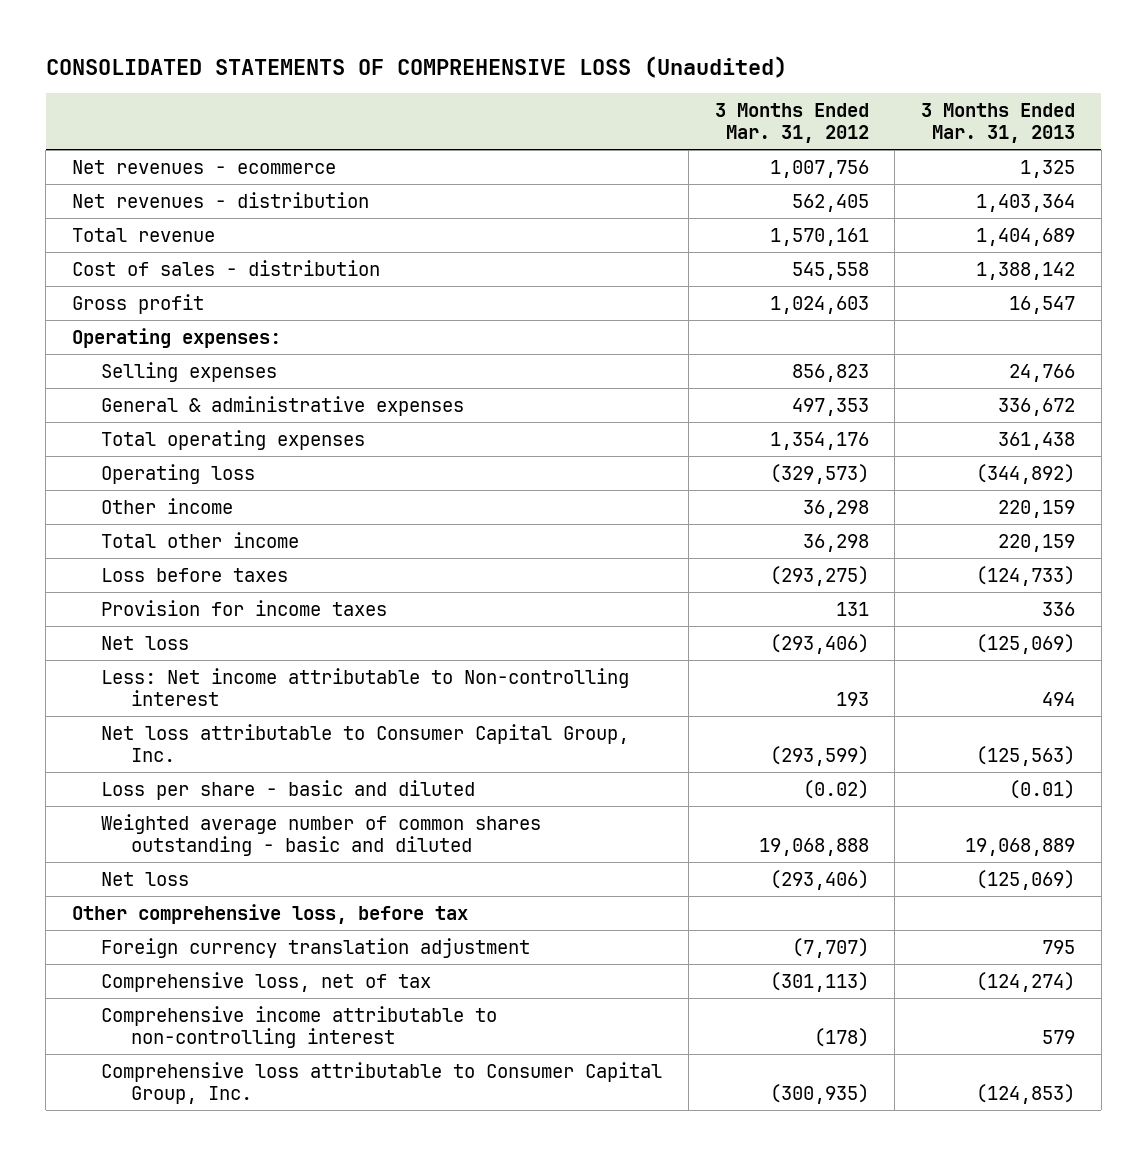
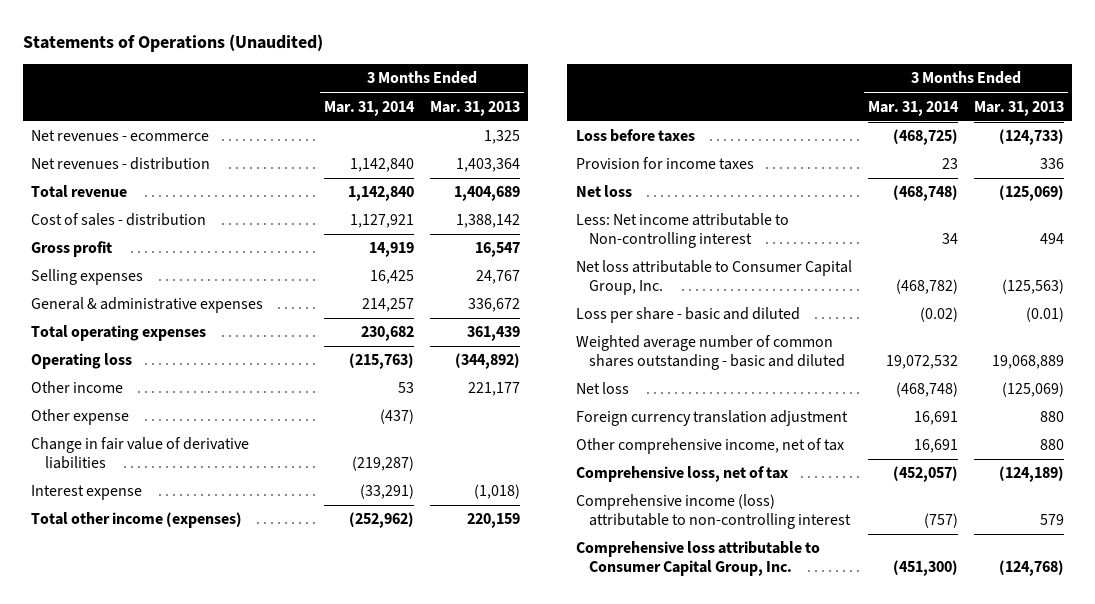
[45,55,787,78] CONSOLIDATED STATEMENTS OF COMPREHENSIVE LOSS (Unaudited) -> [23,33,324,52] Statements of Operations (Unaudited)
[714,102,869,144] 3 Months Ended Mar. 31, 2012 -> none
none -> [323,100,415,116] Mar. 31, 2014
[71,327,281,348] Operating expenses: -> none
[1009,363,1076,382] 24,766 -> [475,270,520,285] 24,767
[998,431,1076,450] 361,438 -> [466,326,520,342] 361,439
[998,499,1076,518] 220,159 -> [467,382,520,397] 221,177
none -> [31,409,130,426] Other expense
none -> [31,437,250,470] Change in fair value of derivative liabilities
none -> [31,485,143,501] Interest expense
[101,531,300,548] Total other income -> [31,512,243,529] Total other income (expenses)
[71,903,468,924] Other comprehensive loss, before tax -> none
[1042,939,1076,954] 795 -> [1039,411,1064,423] 880
none -> [575,438,844,455] Other comprehensive income, net of tax
[976,971,1076,992] (124,274) -> [998,466,1064,483] (124,189)
[101,1005,498,1049] Comprehensive income attributable to non-controlling interest -> [575,494,851,530] Comprehensive income (loss) attributable to non-controlling interest
[976,1084,1076,1105] (124,853) -> [998,560,1064,577] (124,768)

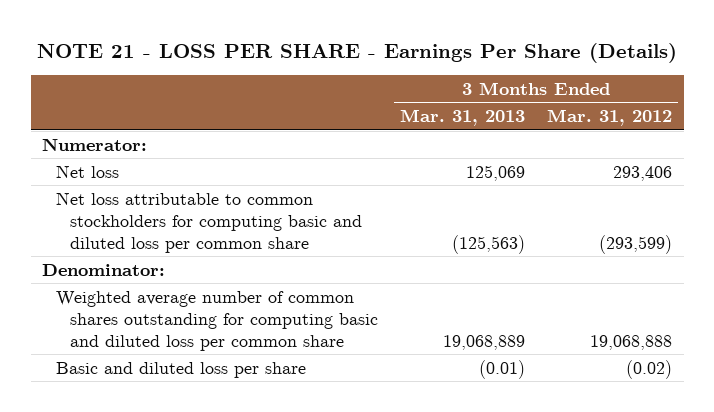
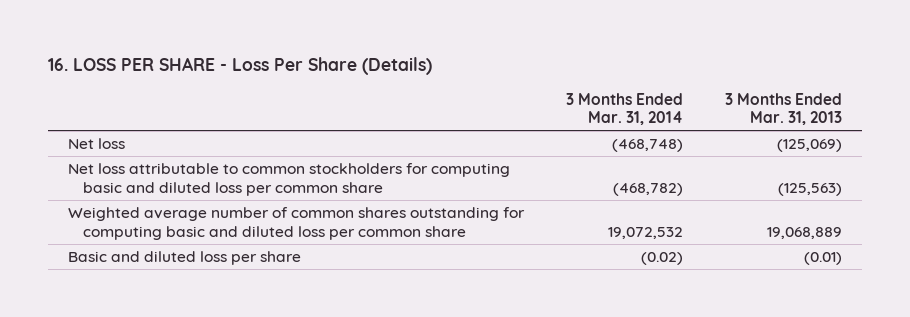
[37,42,678,63] NOTE 21 - LOSS PER SHARE - Earnings Per Share (Details) -> [47,57,432,76] 16. LOSS PER SHARE - Loss Per Share (Details)
[547,109,673,127] Mar. 31, 2012 -> none
none -> [566,92,684,126] 3 Months Ended Mar. 31, 2014
[41,137,147,151] Numerator: -> none
[466,164,526,181] 125,069 -> [776,139,842,153] (125,069)
[41,263,165,276] Denominator: -> none

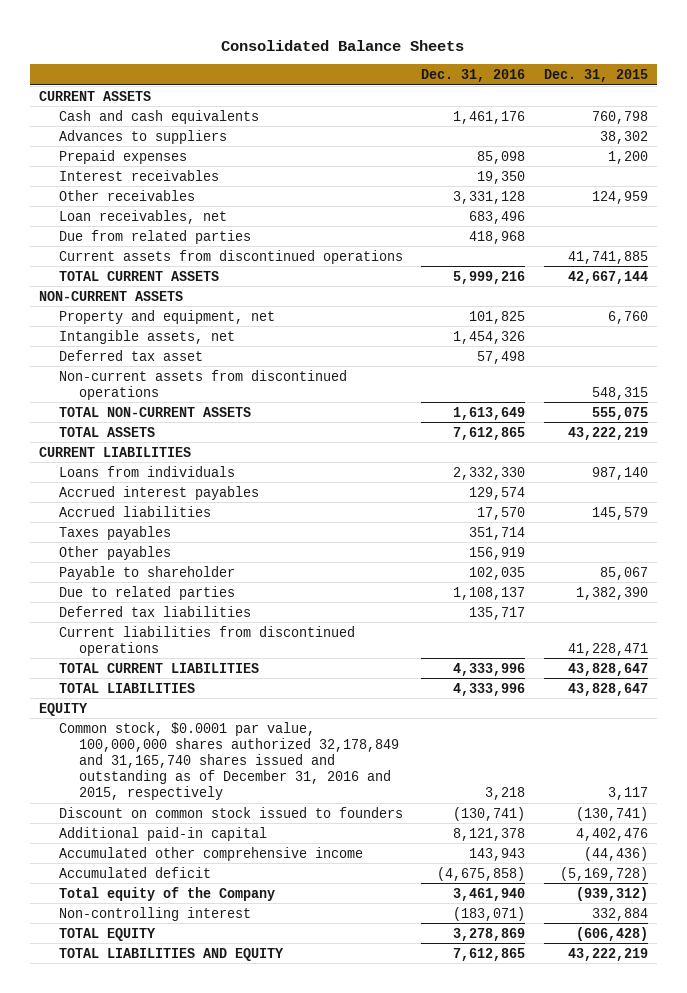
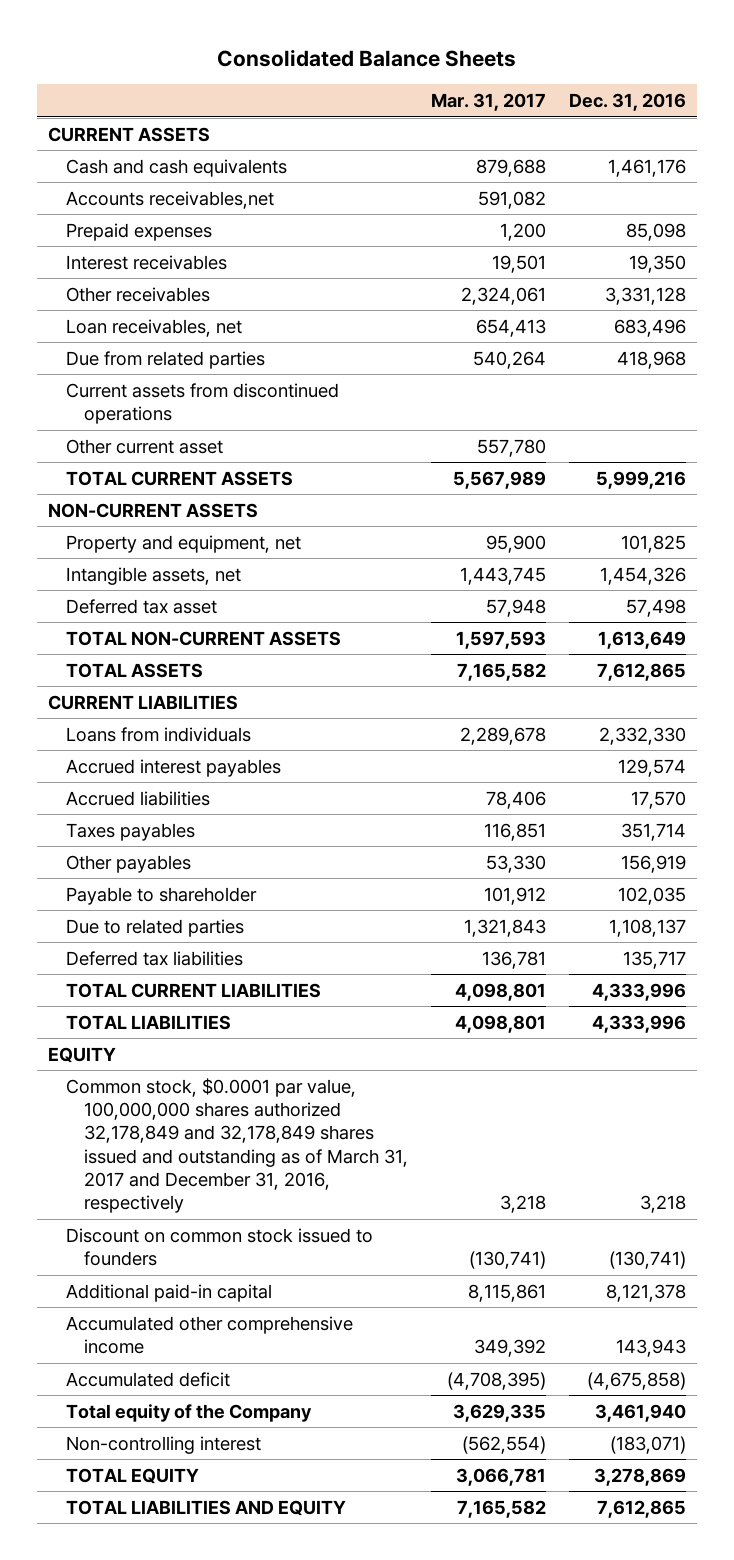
[543,68,648,82] Dec. 31, 2015 -> none
none -> [431,93,547,112] Mar. 31, 2017
[58,129,227,144] Advances to suppliers -> none
none -> [66,190,275,209] Accounts receivables,net
none -> [66,438,224,454] Other current asset
[58,369,347,400] Non-current assets from discontinued operations -> none
[58,625,355,656] Current liabilities from discontinued operations -> none
[58,721,399,800] Common stock, $0.0001 par value, 100,000,000 shares authorized 32,178,849 and 31,165,740 shares issued and outstanding as of December 31, 2016 and 2015, respectively -> [66,1077,409,1214] Common stock, $0.0001 par value, 100,000,000 shares authorized 32,178,849 and 32,178,849 shares issued and outstanding as of March 31, 2017 and December 31, 2016, respectively

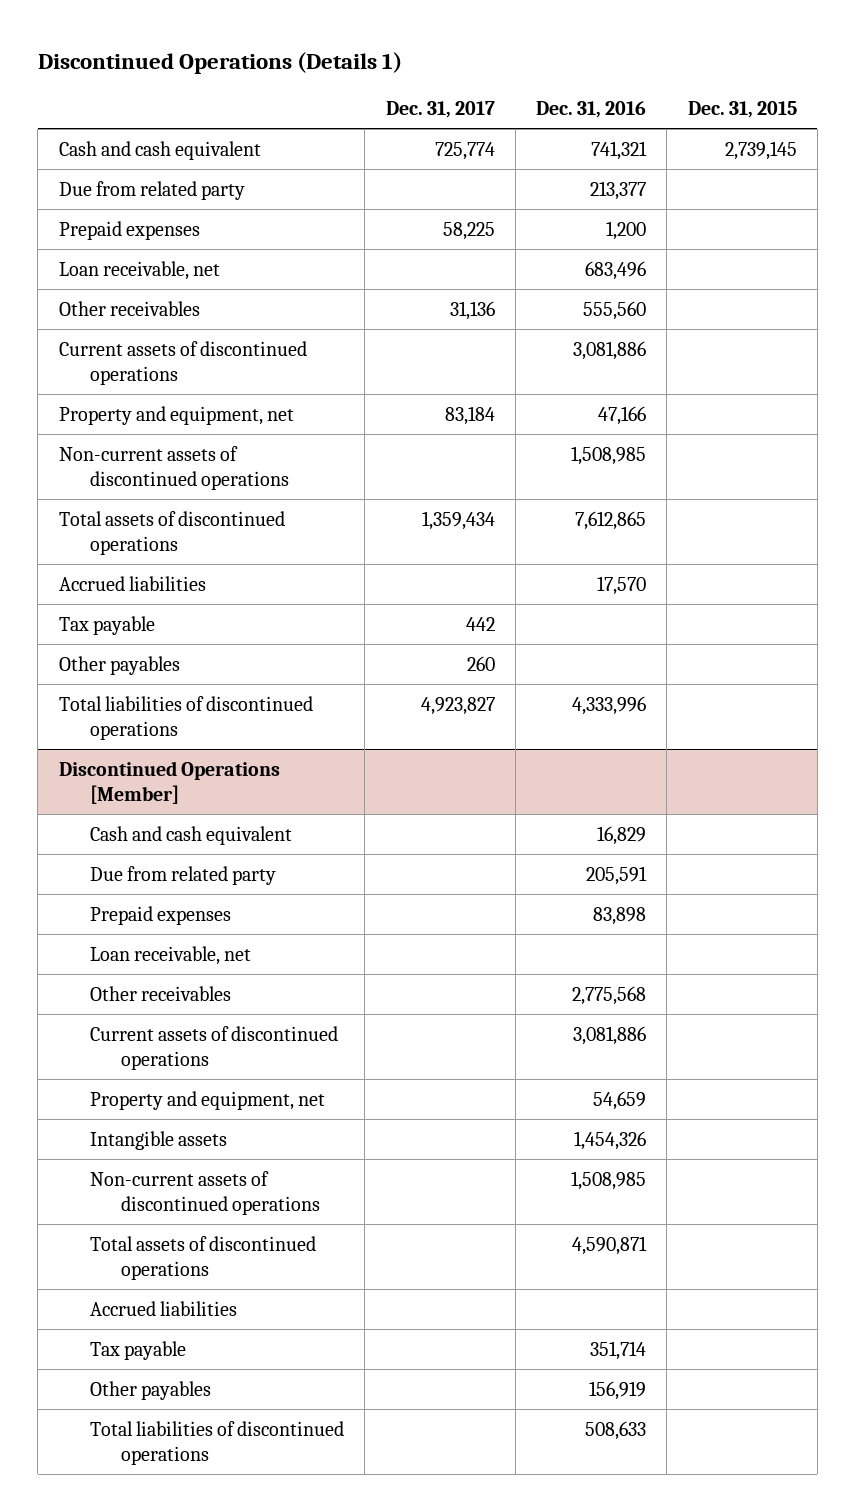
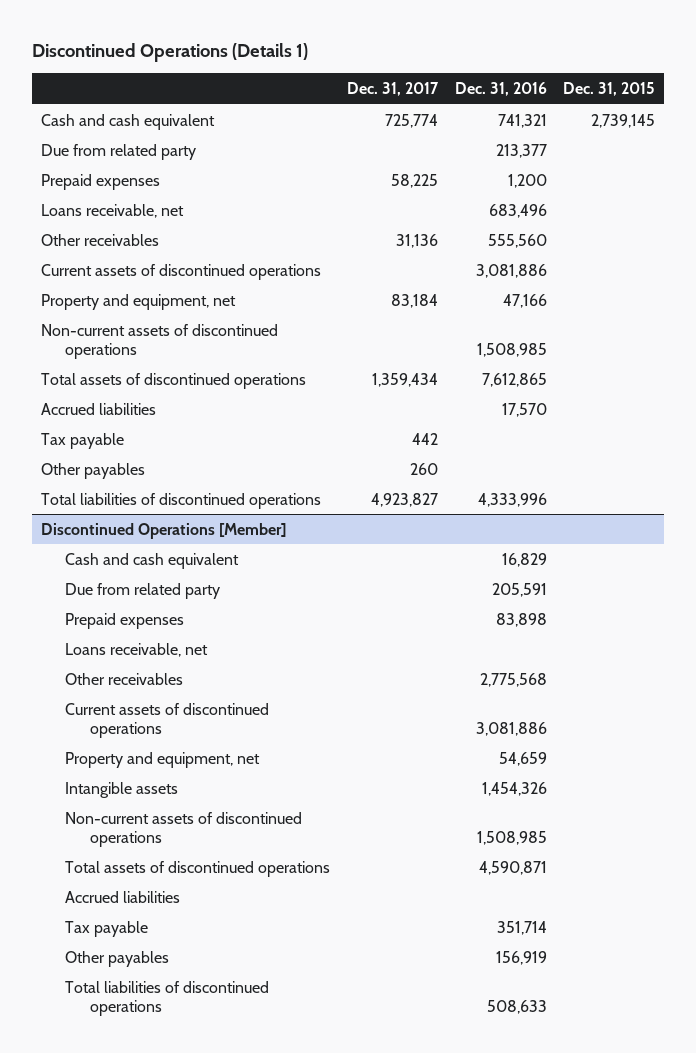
[58,260,220,280] Loan receivable, net -> [40,203,184,218] Loans receivable, net
[89,945,251,965] Loan receivable, net -> [65,642,209,657] Loans receivable, net

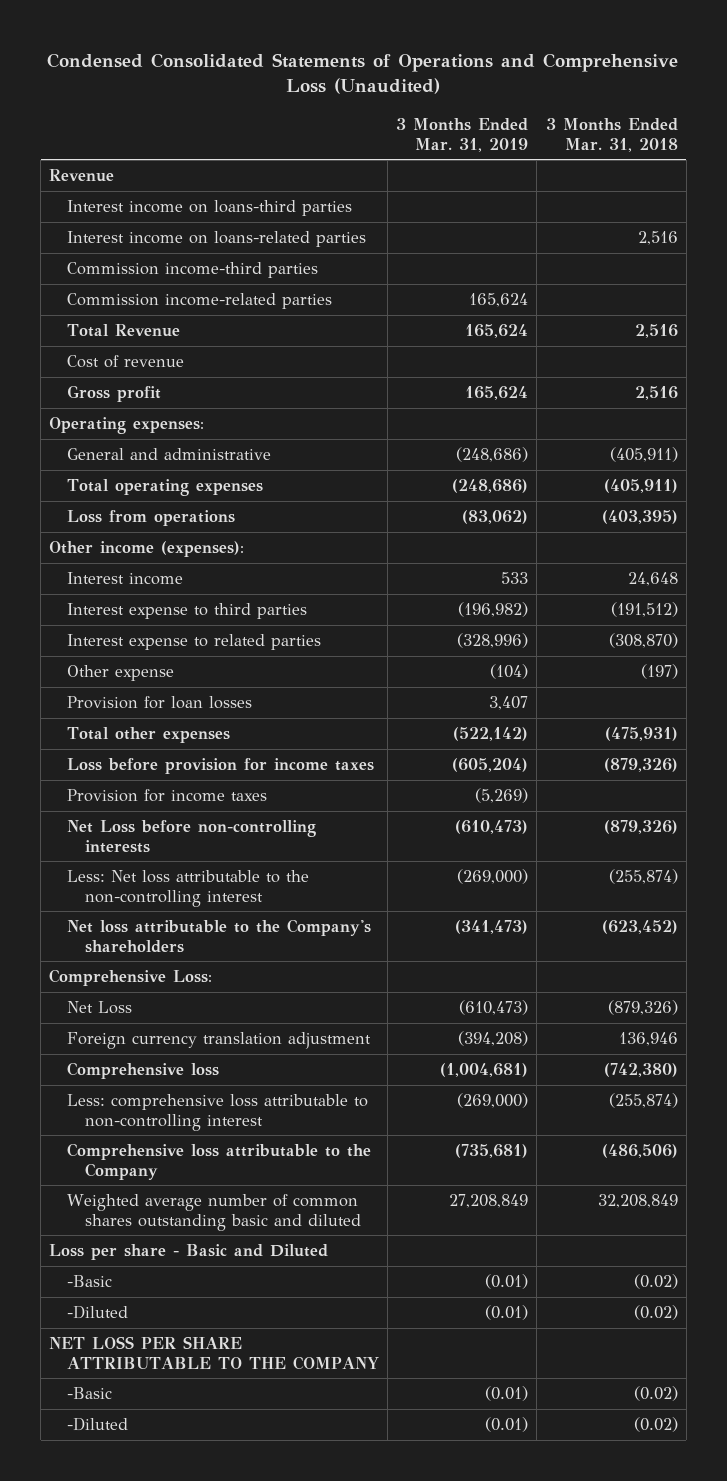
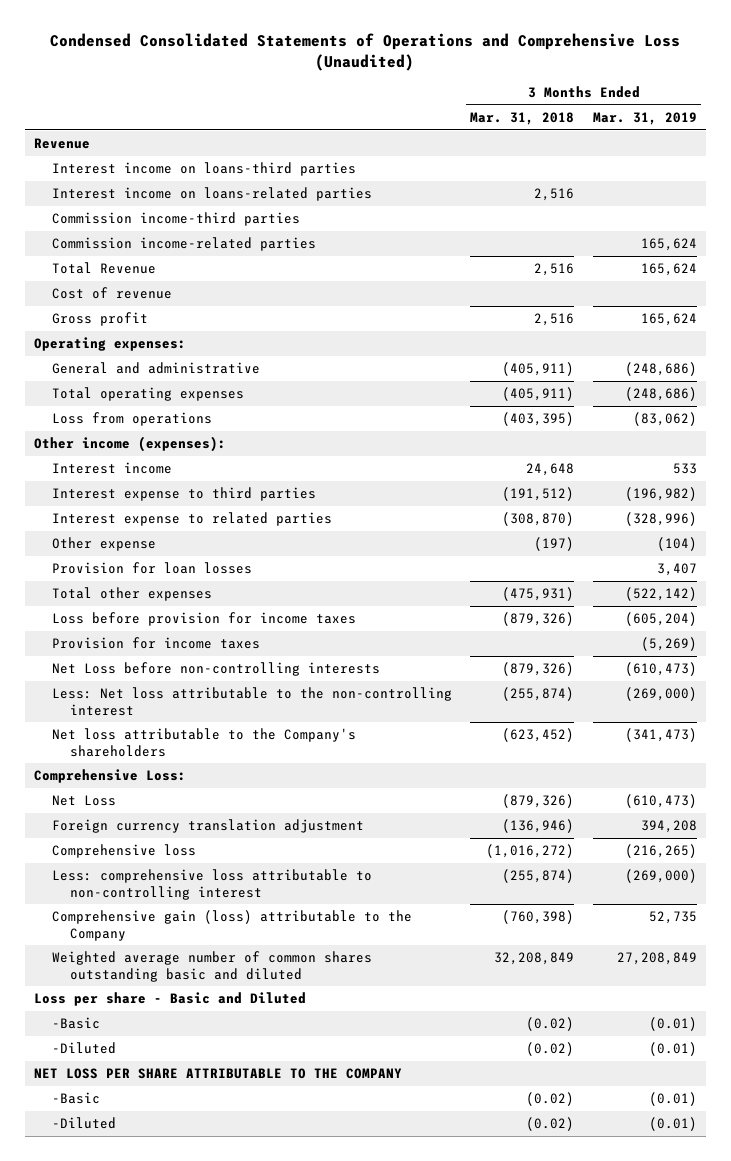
[458,1030,529,1046] (394,208) -> [640,820,697,834] 394,208
[618,1031,678,1046] 136,946 -> [502,819,575,834] (136,946)
[440,1062,529,1077] (1,004,681) -> [624,844,697,859] (216,265)
[603,1062,678,1077] (742,380) -> [486,844,575,859] (1,016,272)
[67,1142,372,1180] Comprehensive loss attributable to the Company -> [51,910,412,941] Comprehensive gain (loss) attributable to the Company
[455,1143,529,1158] (735,681) -> [648,911,697,925] 52,735
[601,1143,678,1158] (486,506) -> [502,910,575,925] (760,398)

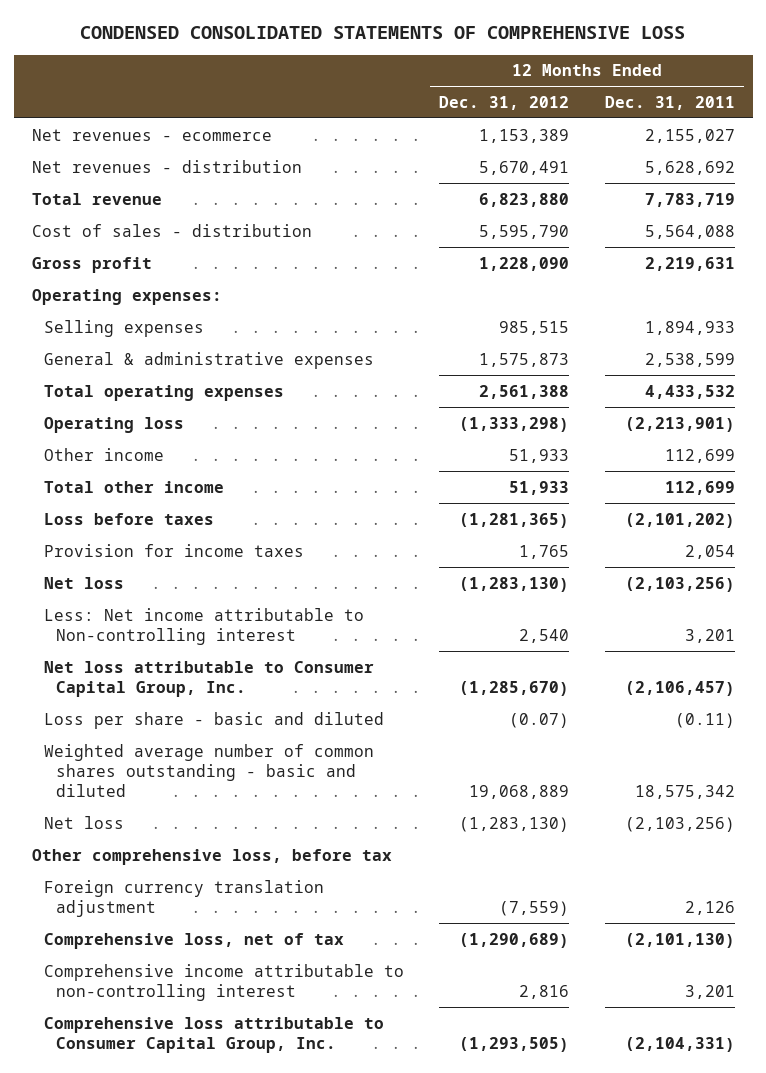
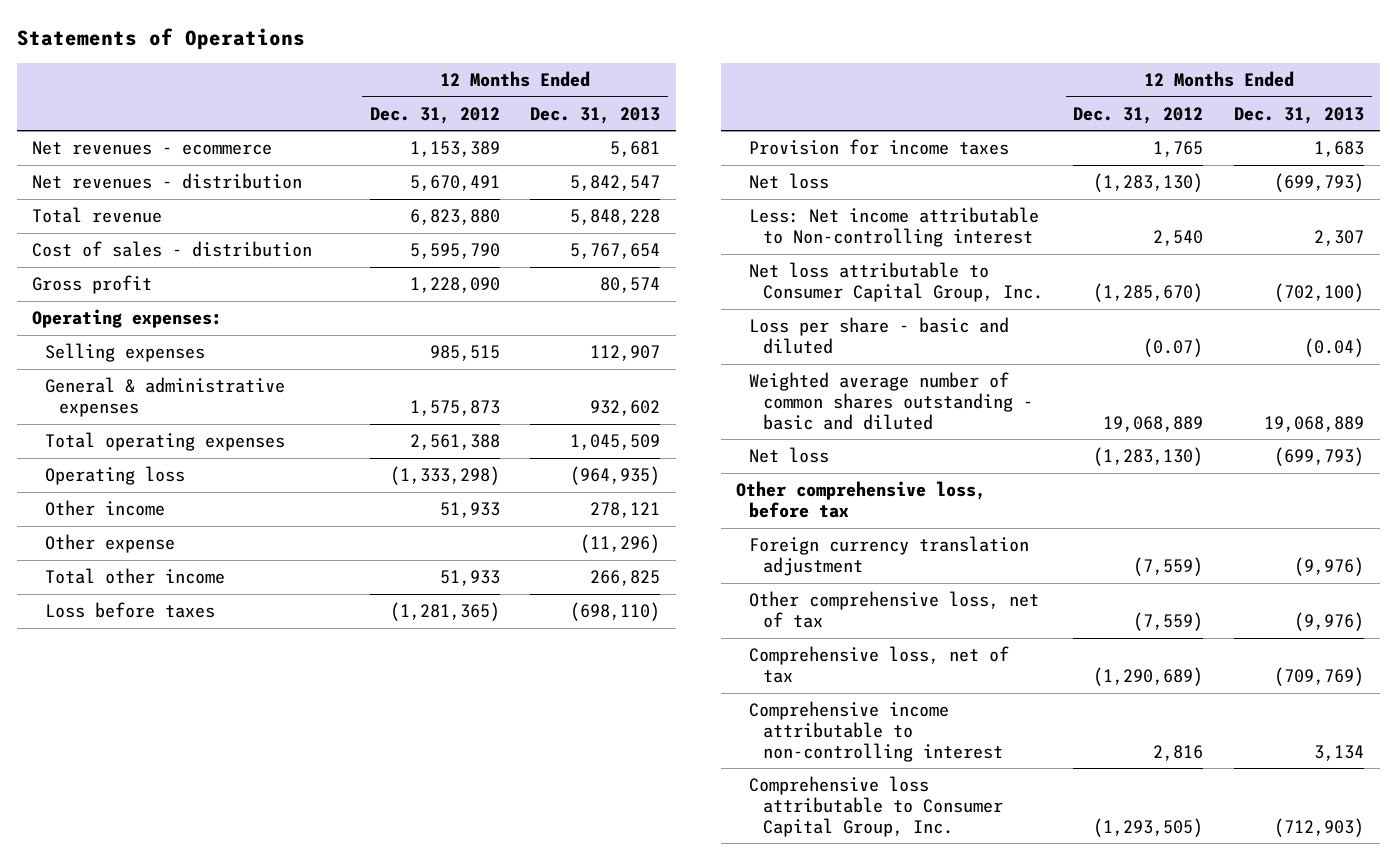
[80,25,686,39] CONDENSED CONSOLIDATED STATEMENTS OF COMPREHENSIVE LOSS -> [16,27,305,50] Statements of Operations
[604,95,735,110] Dec. 31, 2011 -> none
none -> [530,106,661,124] Dec. 31, 2013
none -> [45,534,176,554] Other expense
none -> [749,591,1040,628] Other comprehensive loss, net of tax

